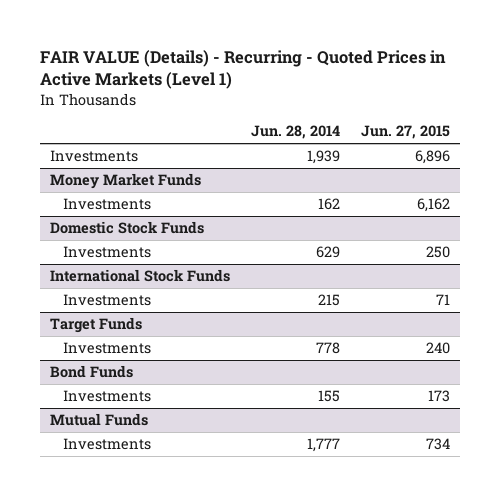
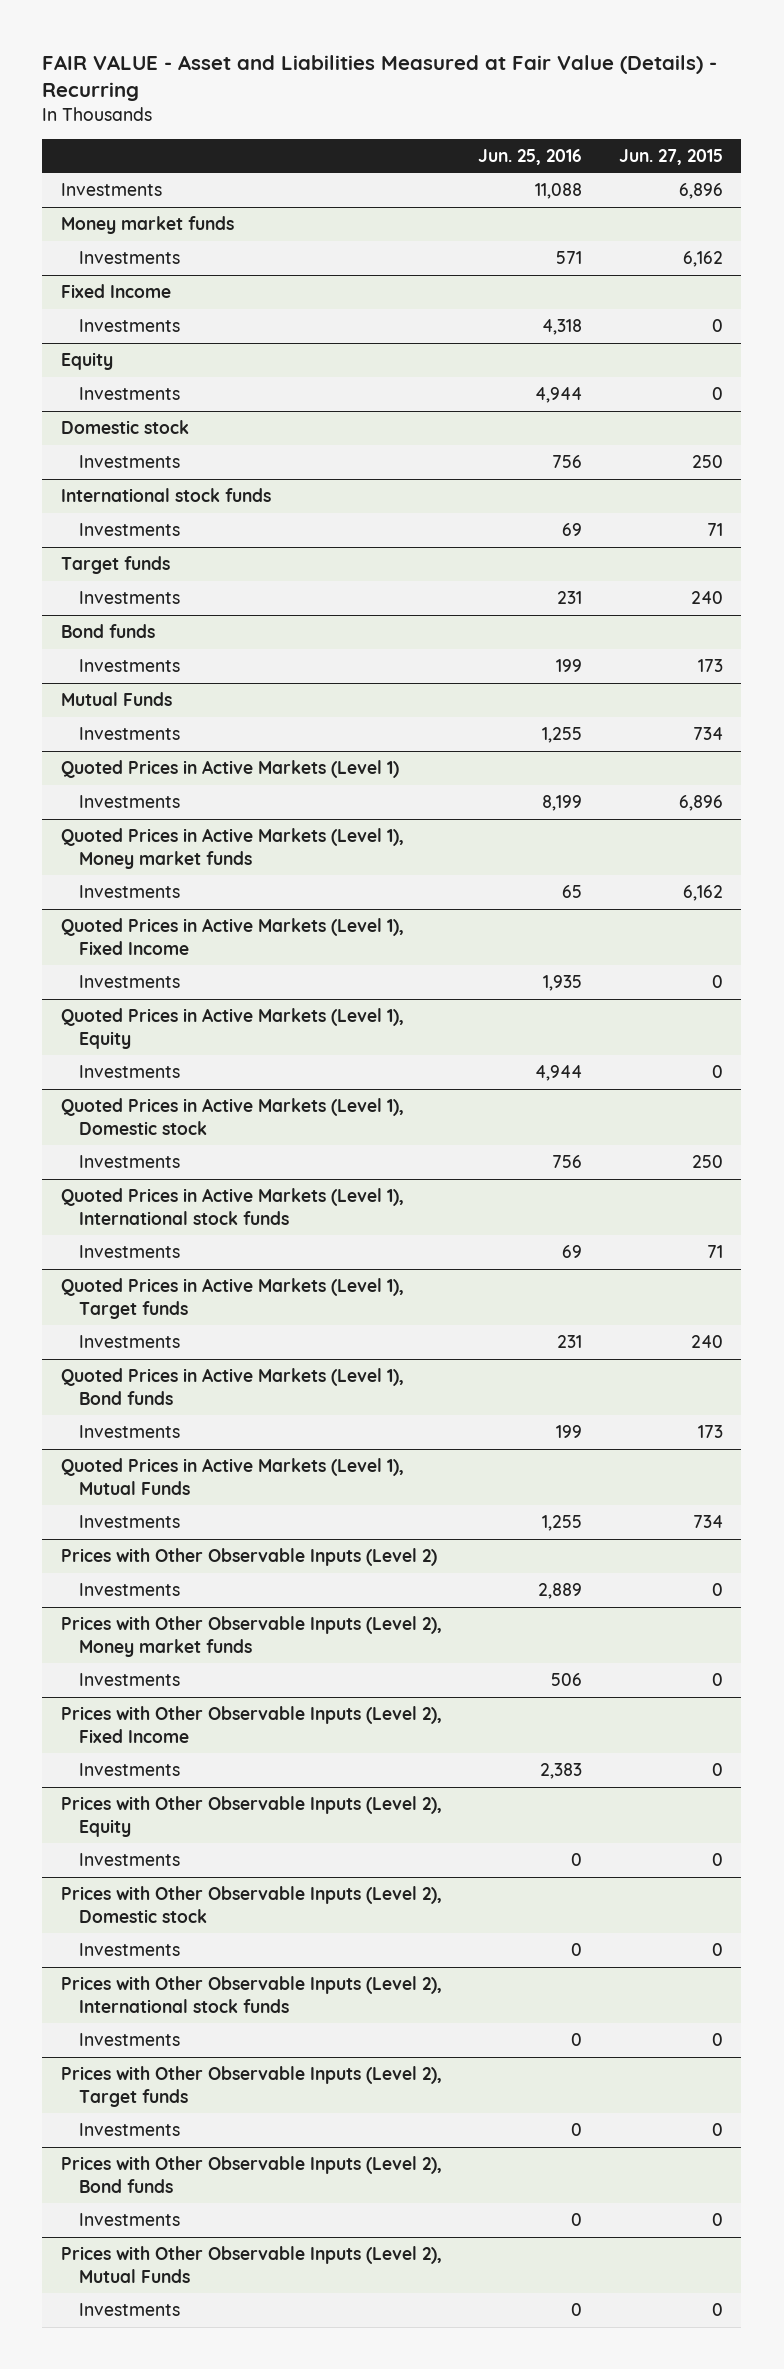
[39,49,446,90] FAIR VALUE (Details) - Recurring - Quoted Prices in Active Markets (Level 1) -> [42,54,718,102] FAIR VALUE - Asset and Liabilities Measured at Fair Value (Details) - Recurring
[250,125,340,140] Jun. 28, 2014 -> none
none -> [478,148,583,165] Jun. 25, 2016
[50,173,202,190] Money Market Funds -> [60,216,234,235] Money market funds
[50,221,205,235] Domestic Stock Funds -> [60,284,171,299] Fixed Income
none -> [79,319,181,333] Investments
none -> [60,352,113,371] Equity
none -> [79,387,181,401] Investments
none -> [60,420,189,435] Domestic stock
[50,269,231,283] International Stock Funds -> [60,488,271,503] International stock funds
[50,317,143,334] Target Funds -> [60,556,170,575] Target funds
[50,365,134,379] Bond Funds -> [60,624,155,639] Bond funds
none -> [60,760,399,779] Quoted Prices in Active Markets (Level 1)
none -> [79,795,181,809] Investments
none -> [60,828,404,869] Quoted Prices in Active Markets (Level 1), Money market funds
none -> [79,885,181,899] Investments
none -> [60,918,404,955] Quoted Prices in Active Markets (Level 1), Fixed Income
none -> [79,975,181,989] Investments
none -> [60,1008,404,1049] Quoted Prices in Active Markets (Level 1), Equity
none -> [79,1065,181,1079] Investments
none -> [60,1098,404,1135] Quoted Prices in Active Markets (Level 1), Domestic stock
none -> [79,1155,181,1169] Investments
none -> [60,1188,404,1225] Quoted Prices in Active Markets (Level 1), International stock funds
none -> [79,1245,181,1259] Investments
none -> [60,1278,404,1319] Quoted Prices in Active Markets (Level 1), Target funds
none -> [79,1335,181,1349] Investments
none -> [60,1368,404,1405] Quoted Prices in Active Markets (Level 1), Bond funds
none -> [79,1425,181,1439] Investments
none -> [60,1458,404,1495] Quoted Prices in Active Markets (Level 1), Mutual Funds
none -> [79,1515,181,1529] Investments
none -> [60,1548,437,1567] Prices with Other Observable Inputs (Level 2)
none -> [79,1583,181,1597] Investments
none -> [60,1616,442,1657] Prices with Other Observable Inputs (Level 2), Money market funds
none -> [79,1673,181,1687] Investments
none -> [60,1706,442,1743] Prices with Other Observable Inputs (Level 2), Fixed Income
none -> [79,1763,181,1777] Investments
none -> [60,1796,442,1837] Prices with Other Observable Inputs (Level 2), Equity
none -> [79,1853,181,1867] Investments
none -> [60,1886,442,1923] Prices with Other Observable Inputs (Level 2), Domestic stock
none -> [79,1943,181,1957] Investments
none -> [60,1976,442,2013] Prices with Other Observable Inputs (Level 2), International stock funds
none -> [79,2033,181,2047] Investments
none -> [60,2066,442,2107] Prices with Other Observable Inputs (Level 2), Target funds
none -> [79,2123,181,2137] Investments
none -> [60,2156,442,2193] Prices with Other Observable Inputs (Level 2), Bond funds
none -> [79,2213,181,2227] Investments
none -> [60,2246,442,2283] Prices with Other Observable Inputs (Level 2), Mutual Funds
none -> [79,2303,181,2317] Investments

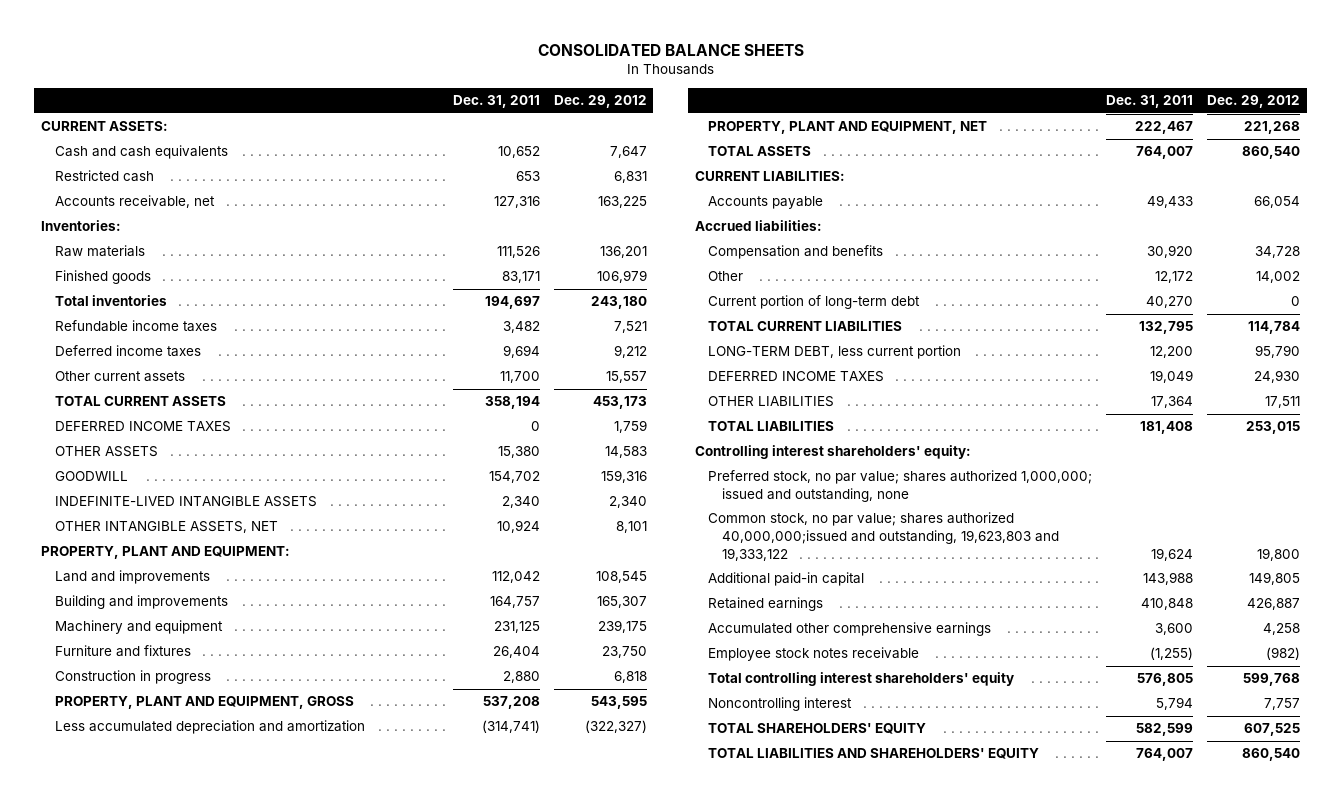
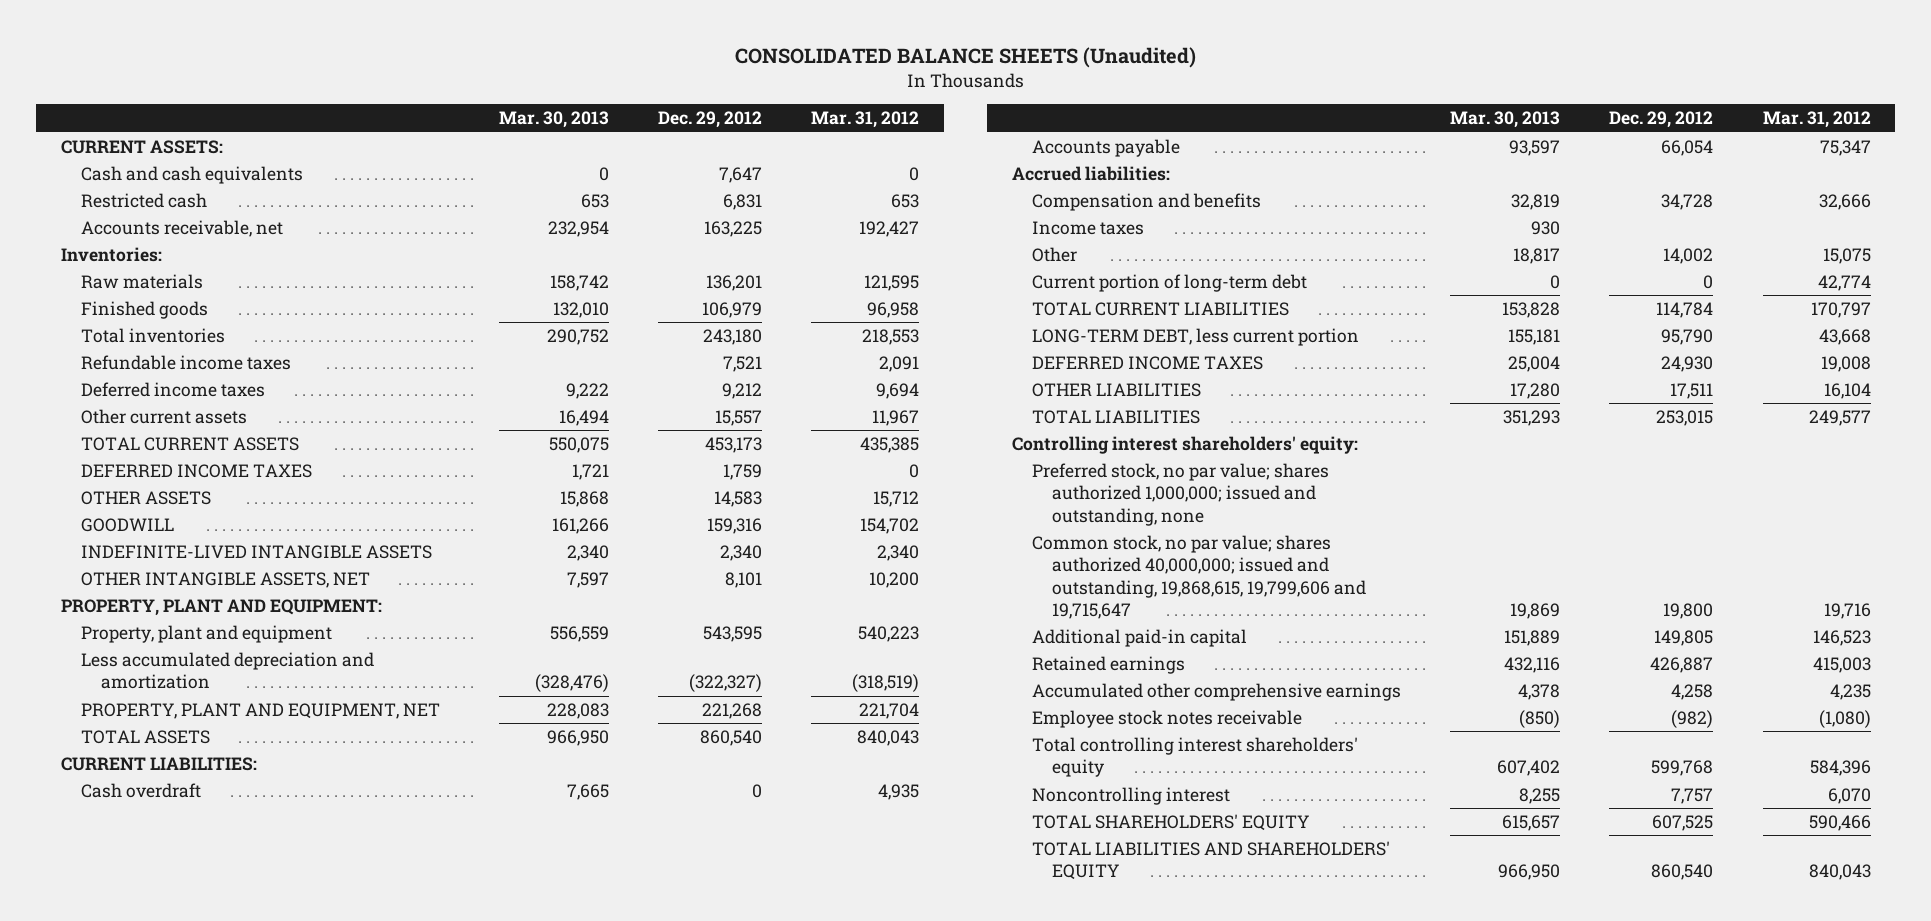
[537,43,804,56] CONSOLIDATED BALANCE SHEETS -> [734,47,1196,69] CONSOLIDATED BALANCE SHEETS (Unaudited)
[452,95,540,109] Dec. 31, 2011 -> none
none -> [498,111,609,129] Mar. 30, 2013
none -> [811,111,920,129] Mar. 31, 2012
[54,570,210,585] Land and improvements -> none
[54,595,228,610] Building and improvements -> none
[54,620,223,635] Machinery and equipment -> none
[54,645,191,658] Furniture and fixtures -> none
[54,670,211,685] Construction in progress -> none
[54,696,354,710] PROPERTY, PLANT AND EQUIPMENT, GROSS -> [80,625,332,644] Property, plant and equipment
none -> [80,783,201,799] Cash overdraft
none -> [1032,221,1145,236] Income taxes
[708,512,1059,561] Common stock, no par value; shares authorized 40,000,000;issued and outstanding, 19,623,803 and 19,333,122 -> [1032,535,1367,619] Common stock, no par value; shares authorized 40,000,000; issued and outstanding, 19,868,615, 19,799,606 and 19,715,647

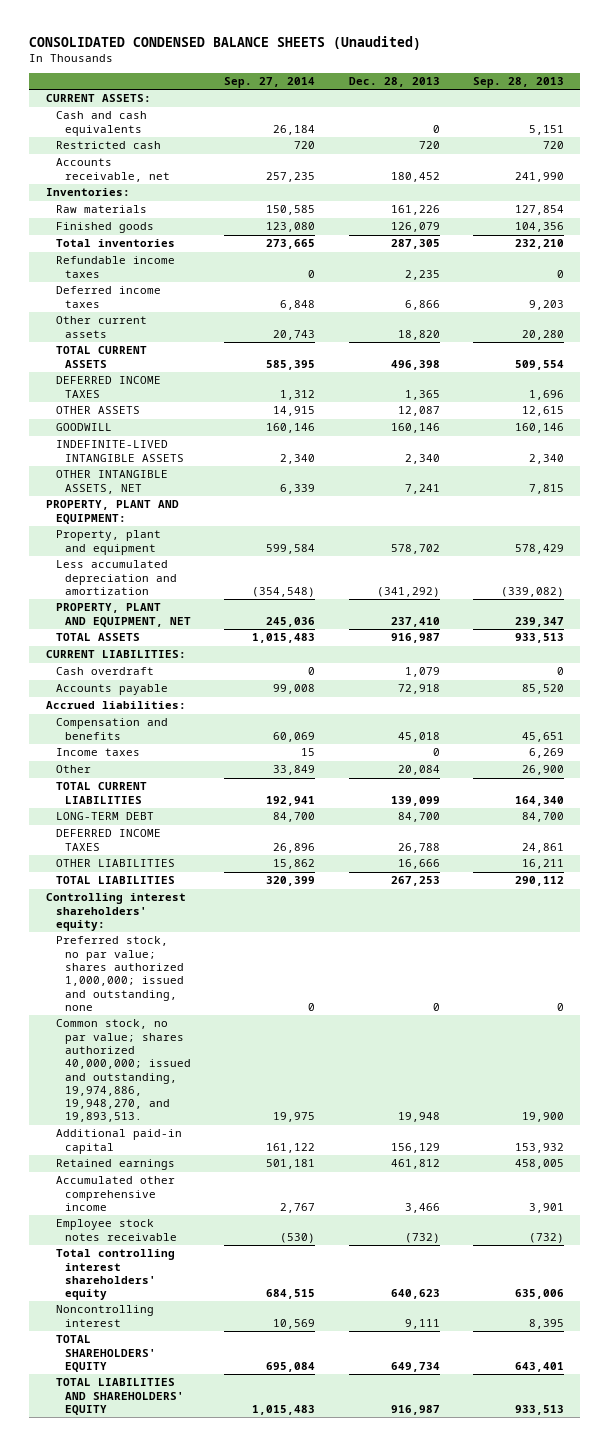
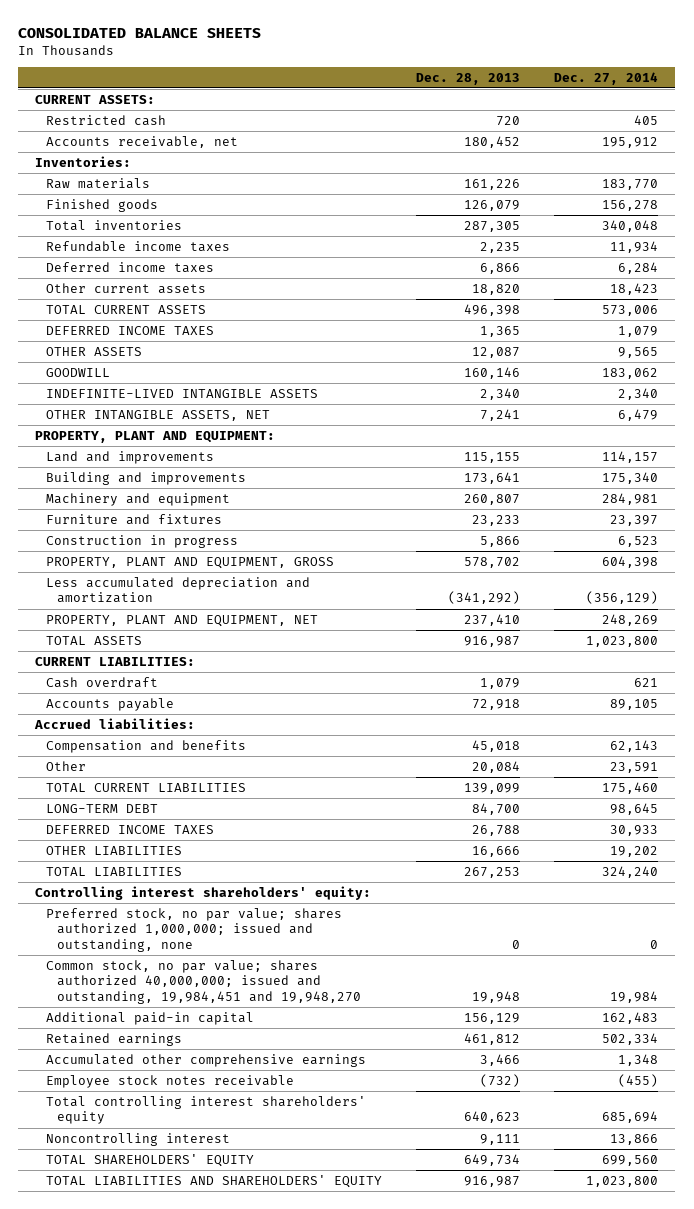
[29,35,422,50] CONSOLIDATED CONDENSED BALANCE SHEETS (Unaudited) -> [18,27,262,38] CONSOLIDATED BALANCE SHEETS
[224,77,316,89] Sep. 27, 2014 -> none
[472,77,564,89] Sep. 28, 2013 -> none
none -> [554,71,659,85] Dec. 27, 2014
[55,111,147,136] Cash and cash equivalents -> none
none -> [45,450,214,464] Land and improvements
none -> [45,471,246,485] Building and improvements
none -> [45,492,230,506] Machinery and equipment
none -> [45,513,222,525] Furniture and fixtures
none -> [45,534,238,548] Construction in progress
[55,530,161,555] Property, plant and equipment -> [45,556,334,569] PROPERTY, PLANT AND EQUIPMENT, GROSS
[55,748,140,757] Income taxes -> none
[55,1019,192,1123] Common stock, no par value; shares authorized 40,000,000; issued and outstanding, 19,974,886, 19,948,270, and 19,893,513. -> [45,959,361,1005] Common stock, no par value; shares authorized 40,000,000; issued and outstanding, 19,984,451 and 19,948,270
[55,1176,175,1211] Accumulated other comprehensive income -> [45,1053,366,1067] Accumulated other comprehensive earnings

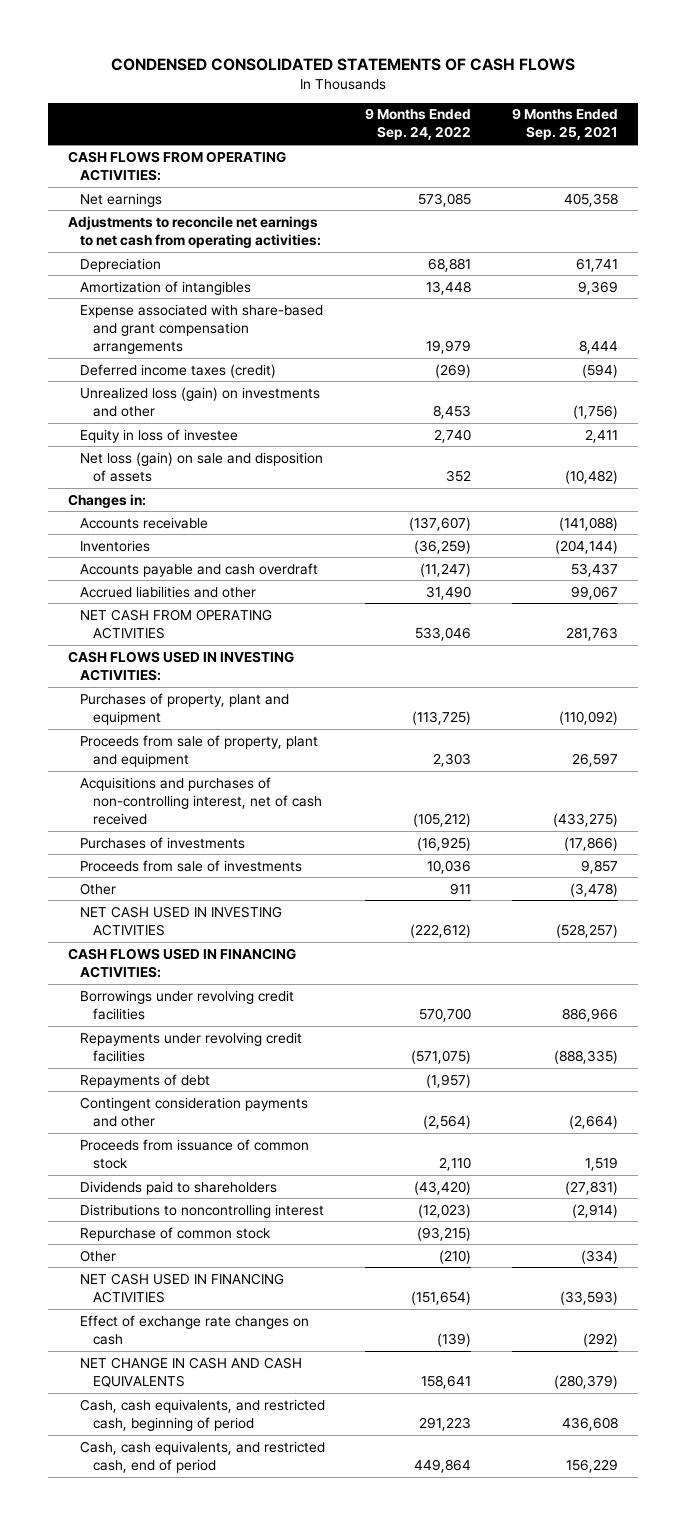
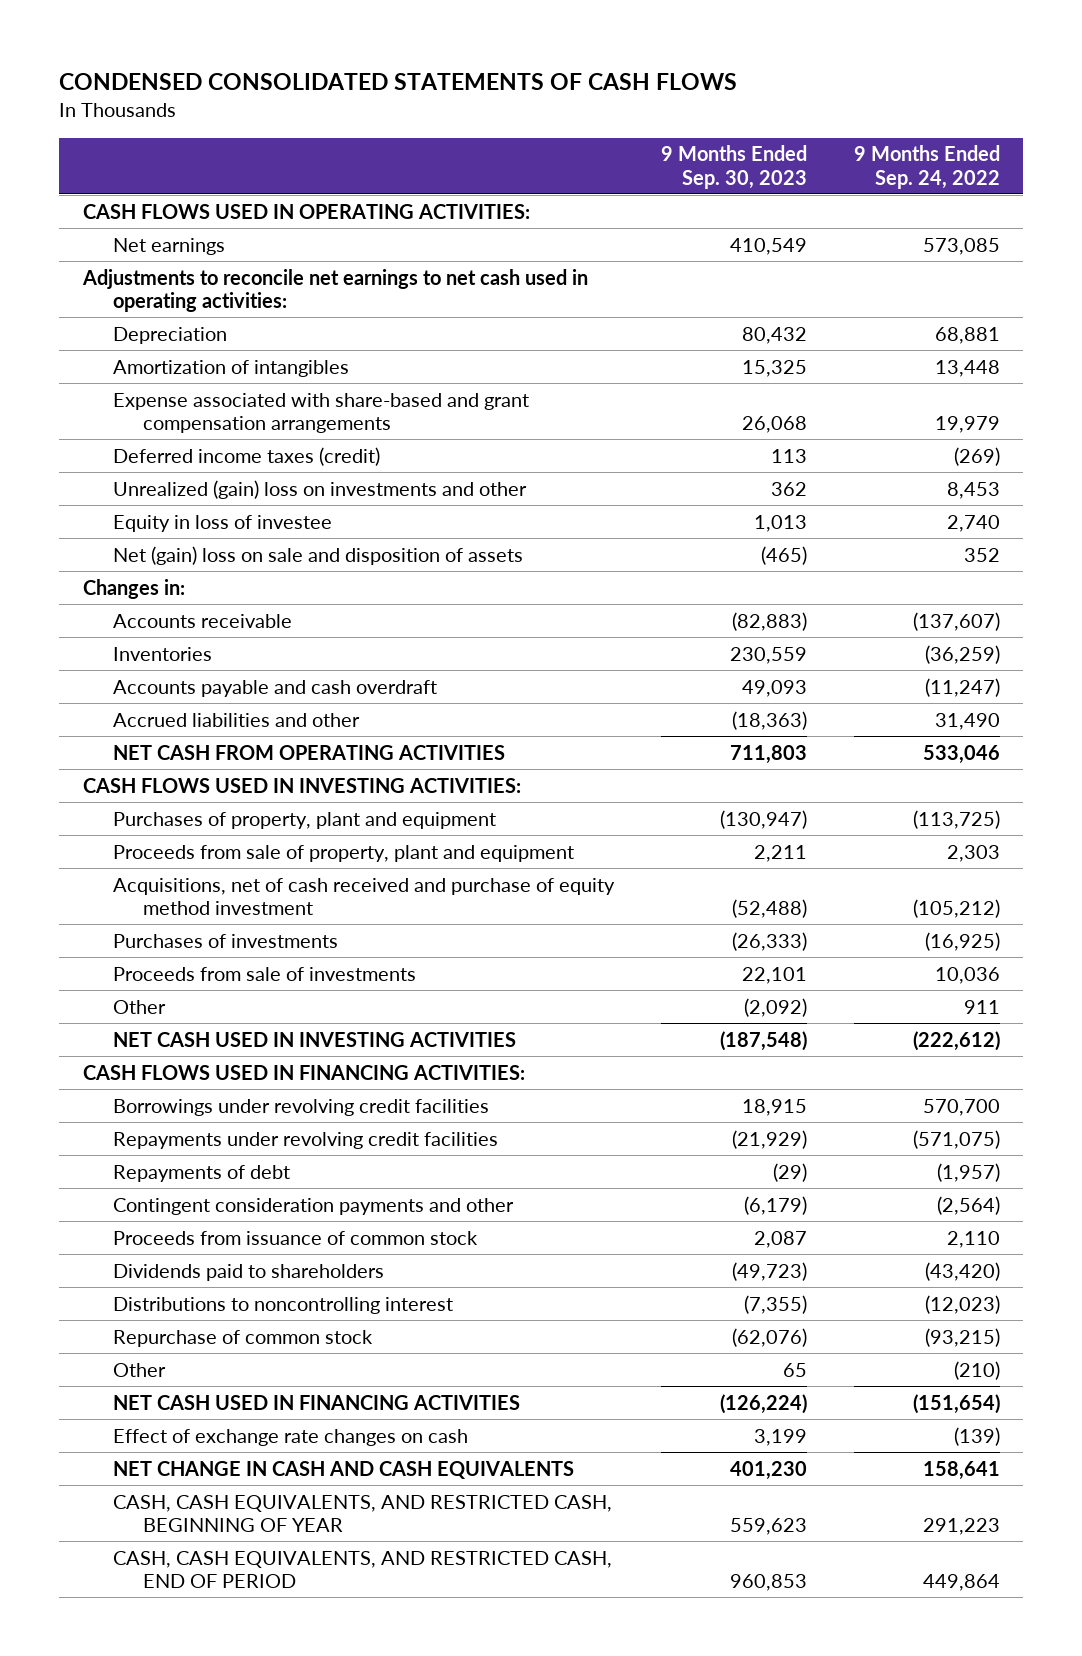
[511,108,618,141] 9 Months Ended Sep. 25, 2021 -> none
none -> [660,145,807,189] 9 Months Ended Sep. 30, 2023
[67,150,286,181] CASH FLOWS FROM OPERATING ACTIVITIES: -> [82,203,530,219] CASH FLOWS USED IN OPERATING ACTIVITIES:
[67,215,322,248] Adjustments to reconcile net earnings to net cash from operating activities: -> [81,268,588,312] Adjustments to reconcile net earnings to net cash used in operating activities:
[80,386,321,417] Unrealized loss (gain) on investments and other -> [112,479,527,499] Unrealized (gain) loss on investments and other
[80,451,324,482] Net loss (gain) on sale and disposition of assets -> [112,545,523,565] Net (gain) loss on sale and disposition of assets
[80,776,322,826] Acquisitions and purchases of non-controlling interest, net of cash received -> [112,877,615,915] Acquisitions, net of cash received and purchase of equity method investment
[80,1398,326,1431] Cash, cash equivalents, and restricted cash, beginning of period -> [112,1494,612,1532] CASH, CASH EQUIVALENTS, AND RESTRICTED CASH, BEGINNING OF YEAR
[80,1440,326,1473] Cash, cash equivalents, and restricted cash, end of period -> [112,1550,612,1588] CASH, CASH EQUIVALENTS, AND RESTRICTED CASH, END OF PERIOD

